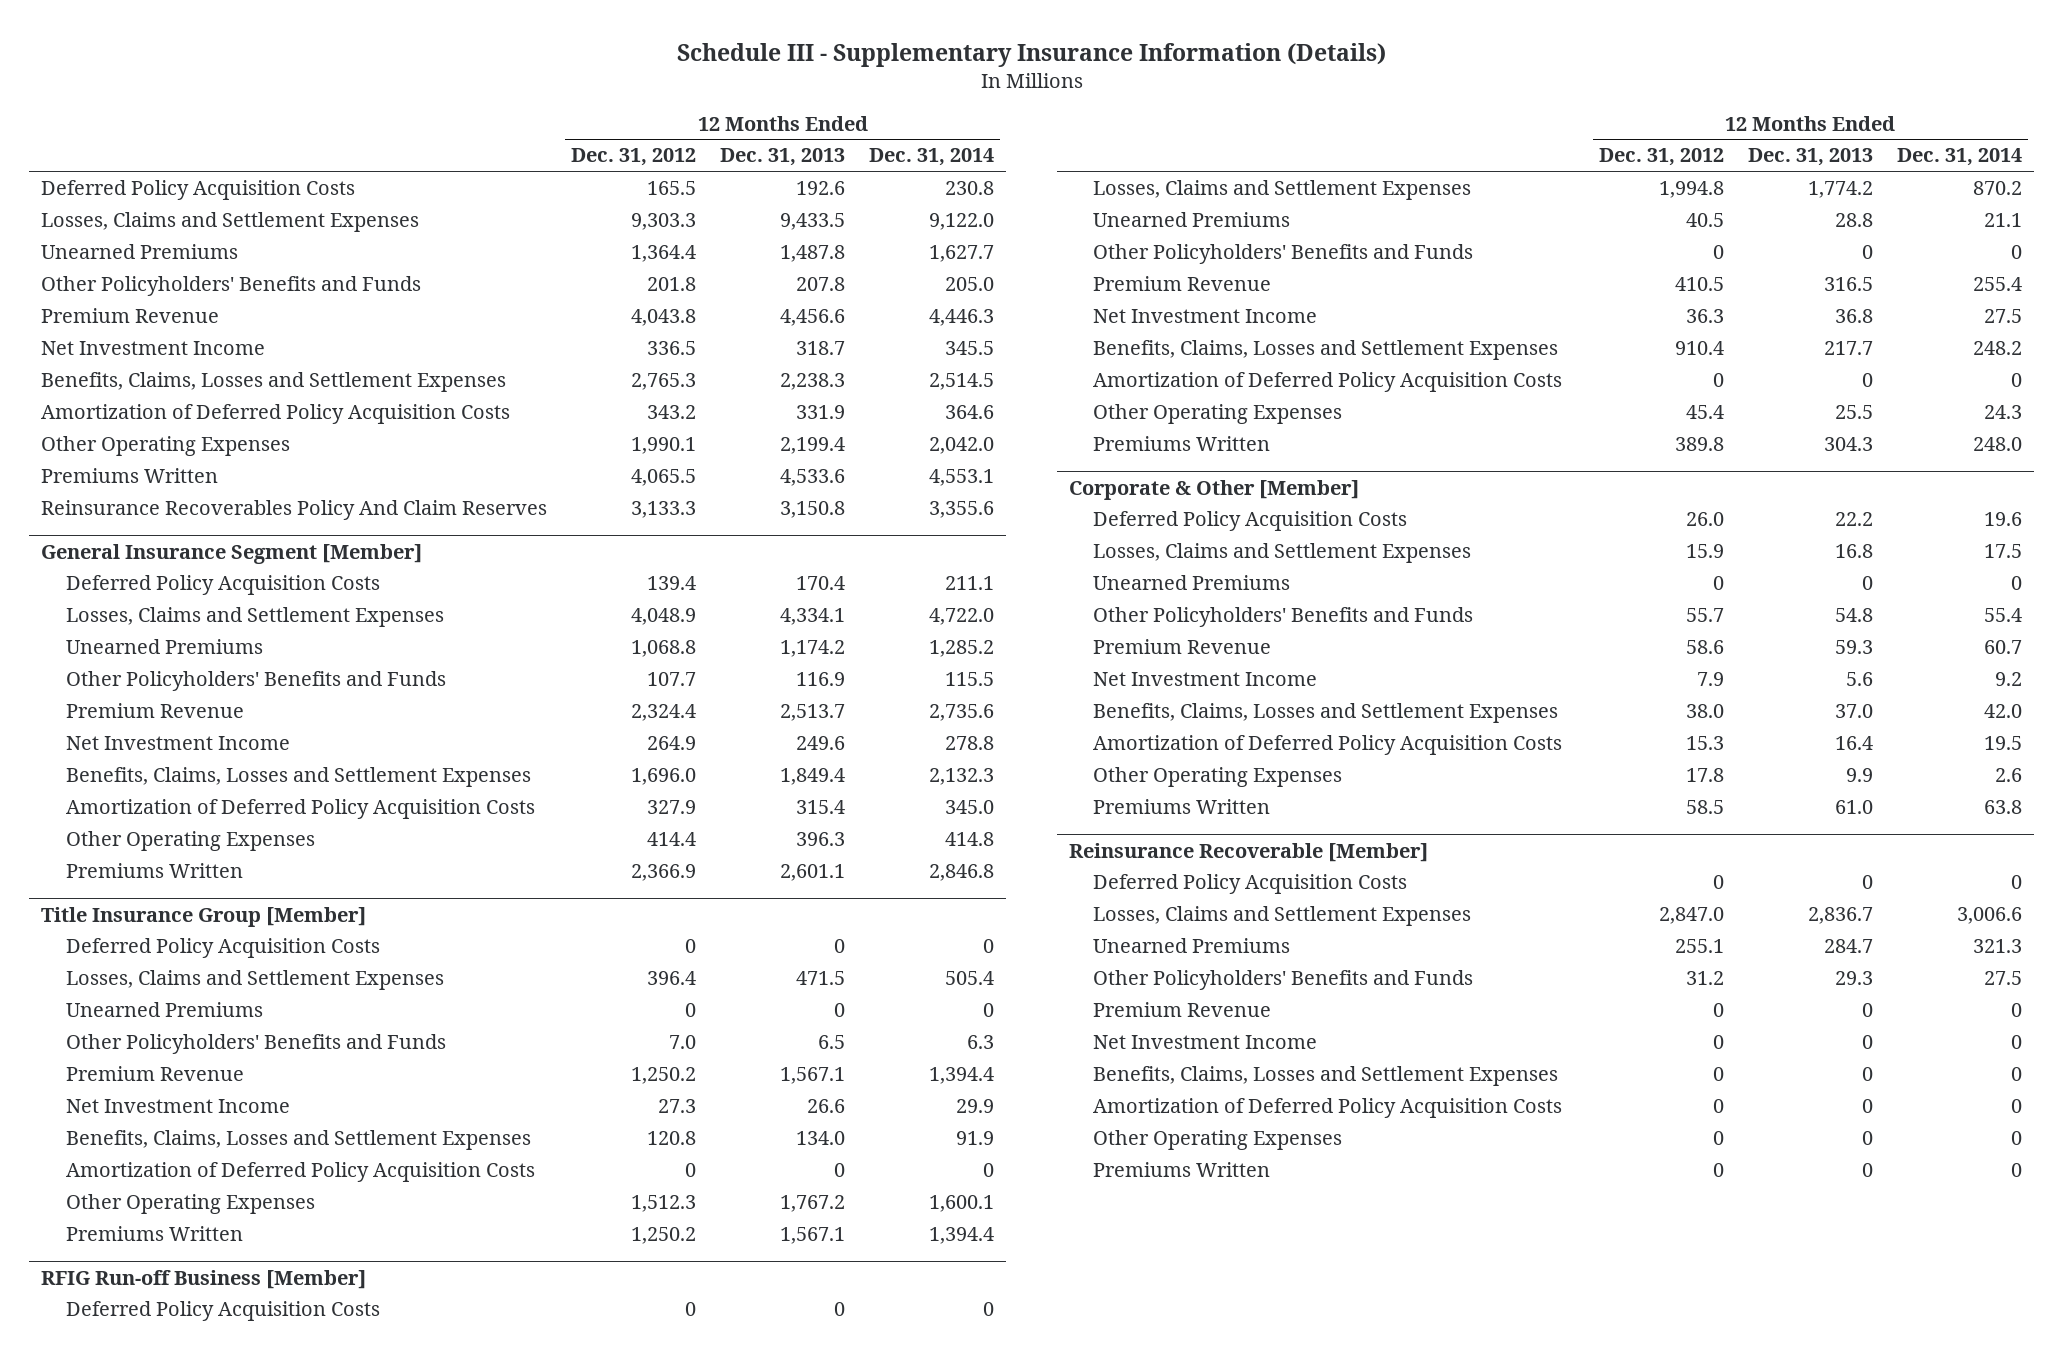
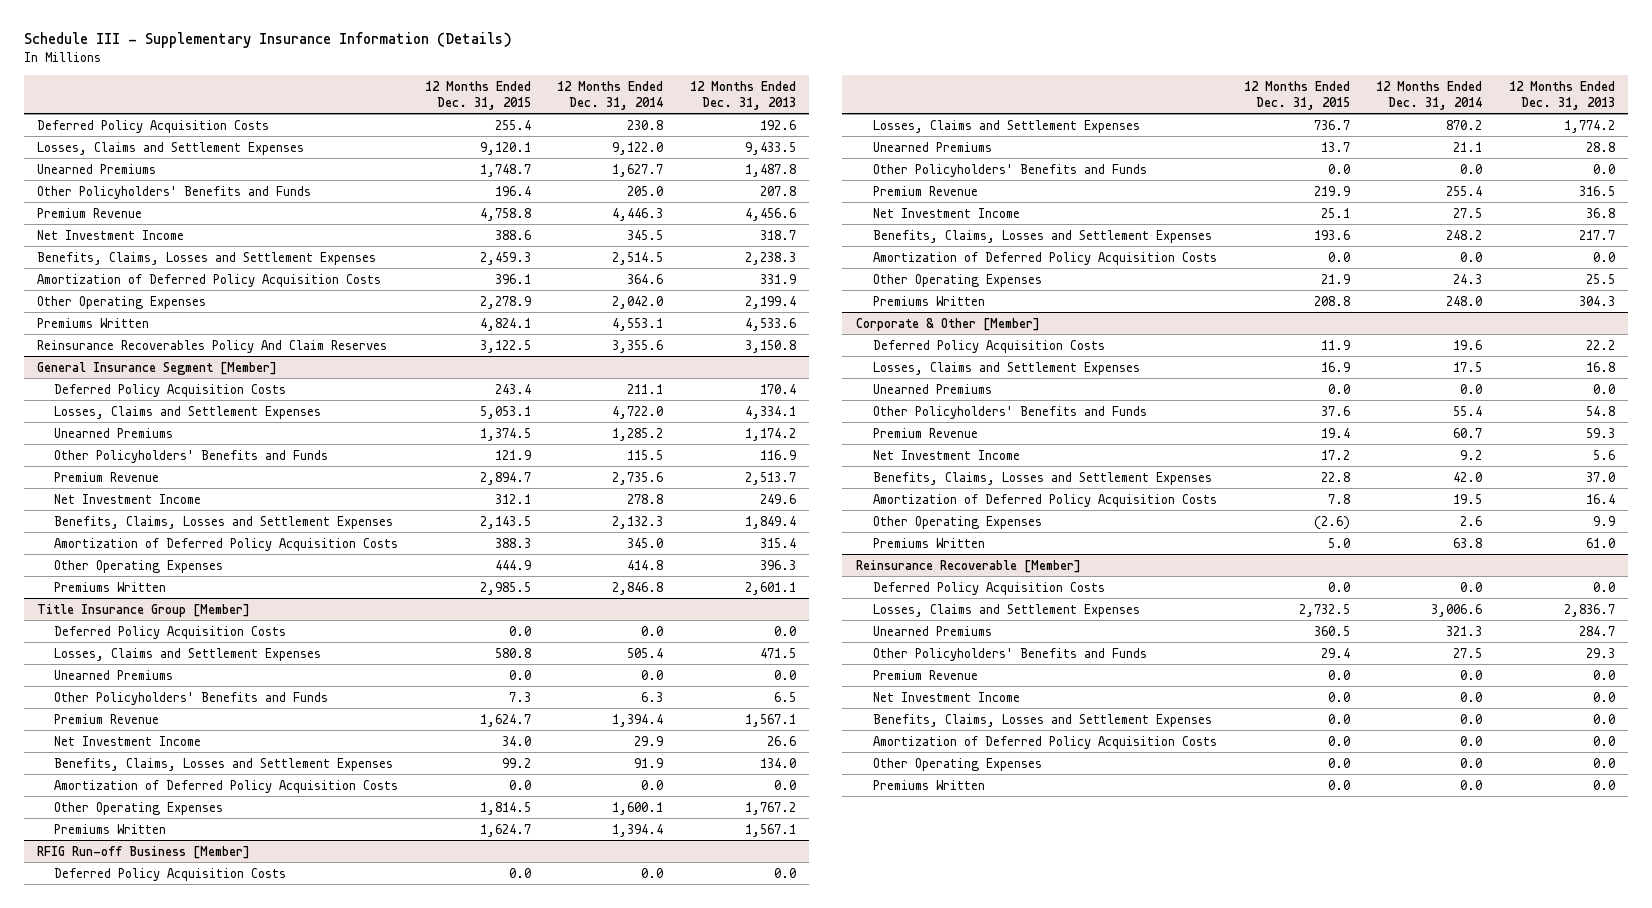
[571,148,697,167] Dec. 31, 2012 -> none
none -> [424,81,531,110] 12 Months Ended Dec. 31, 2015
[834,939,846,954] 0 -> [774,625,797,636] 0.0
[983,939,995,954] 0 -> [641,625,664,636] 0.0
[834,1003,846,1018] 0 -> [774,669,797,680] 0.0
[983,1003,995,1018] 0 -> [641,669,664,680] 0.0
[834,1163,846,1178] 0 -> [774,779,797,790] 0.0
[983,1163,995,1178] 0 -> [641,779,664,790] 0.0
[834,1302,846,1317] 0 -> [774,867,797,878] 0.0
[983,1302,995,1317] 0 -> [641,867,664,878] 0.0
[1861,245,1873,260] 0 -> [1592,163,1615,174] 0.0
[2010,245,2022,260] 0 -> [1460,163,1483,174] 0.0
[1861,373,1873,388] 0 -> [1592,251,1615,262] 0.0
[2010,373,2022,388] 0 -> [1460,251,1483,262] 0.0
[1861,576,1873,591] 0 -> [1592,383,1615,394] 0.0
[2010,576,2022,591] 0 -> [1460,383,1483,394] 0.0
[1861,875,1873,890] 0 -> [1592,581,1615,592] 0.0
[2010,875,2022,890] 0 -> [1460,581,1483,592] 0.0
[1861,1003,1873,1018] 0 -> [1592,669,1615,680] 0.0
[2010,1003,2022,1018] 0 -> [1460,669,1483,680] 0.0
[1861,1035,1873,1050] 0 -> [1592,691,1615,702] 0.0
[2010,1035,2022,1050] 0 -> [1460,691,1483,702] 0.0
[1861,1067,1873,1082] 0 -> [1592,713,1615,724] 0.0
[2010,1067,2022,1082] 0 -> [1460,713,1483,724] 0.0
[1861,1099,1873,1114] 0 -> [1592,735,1615,746] 0.0
[2010,1099,2022,1114] 0 -> [1460,735,1483,746] 0.0
[1861,1131,1873,1146] 0 -> [1592,757,1615,768] 0.0
[2010,1131,2022,1146] 0 -> [1460,757,1483,768] 0.0
[1861,1163,1873,1178] 0 -> [1592,779,1615,790] 0.0
[2010,1163,2022,1178] 0 -> [1460,779,1483,790] 0.0

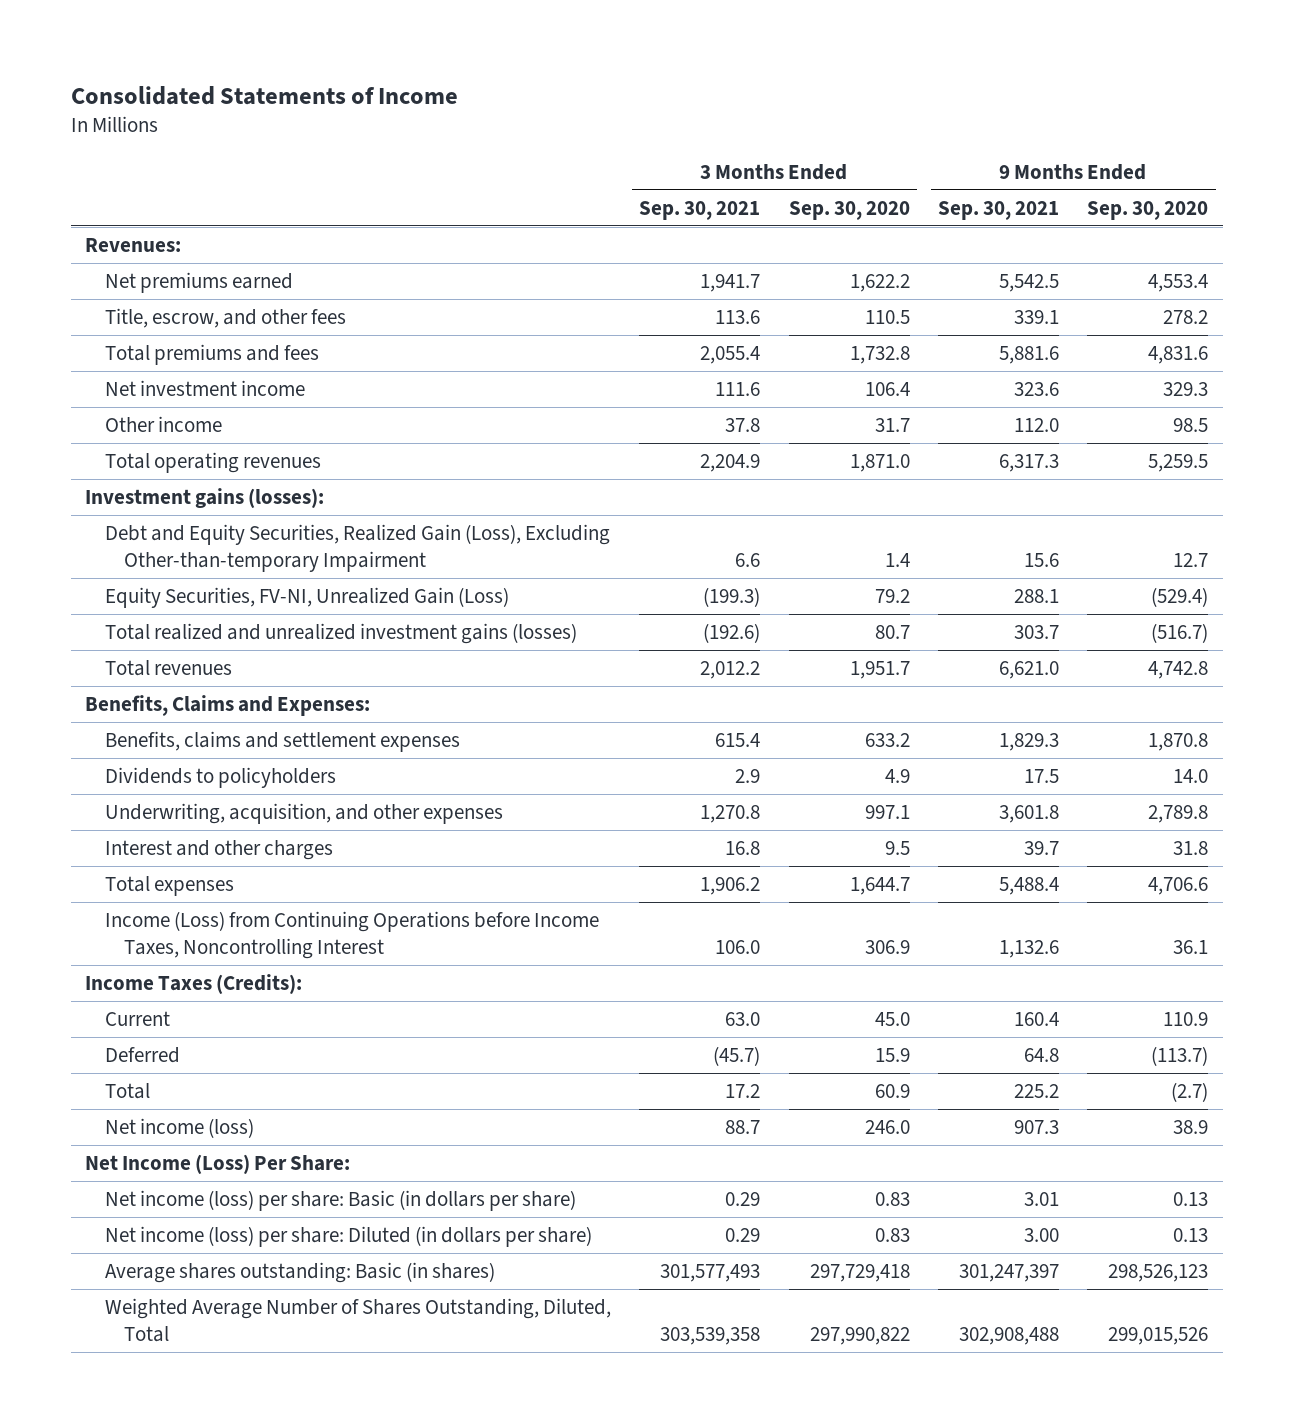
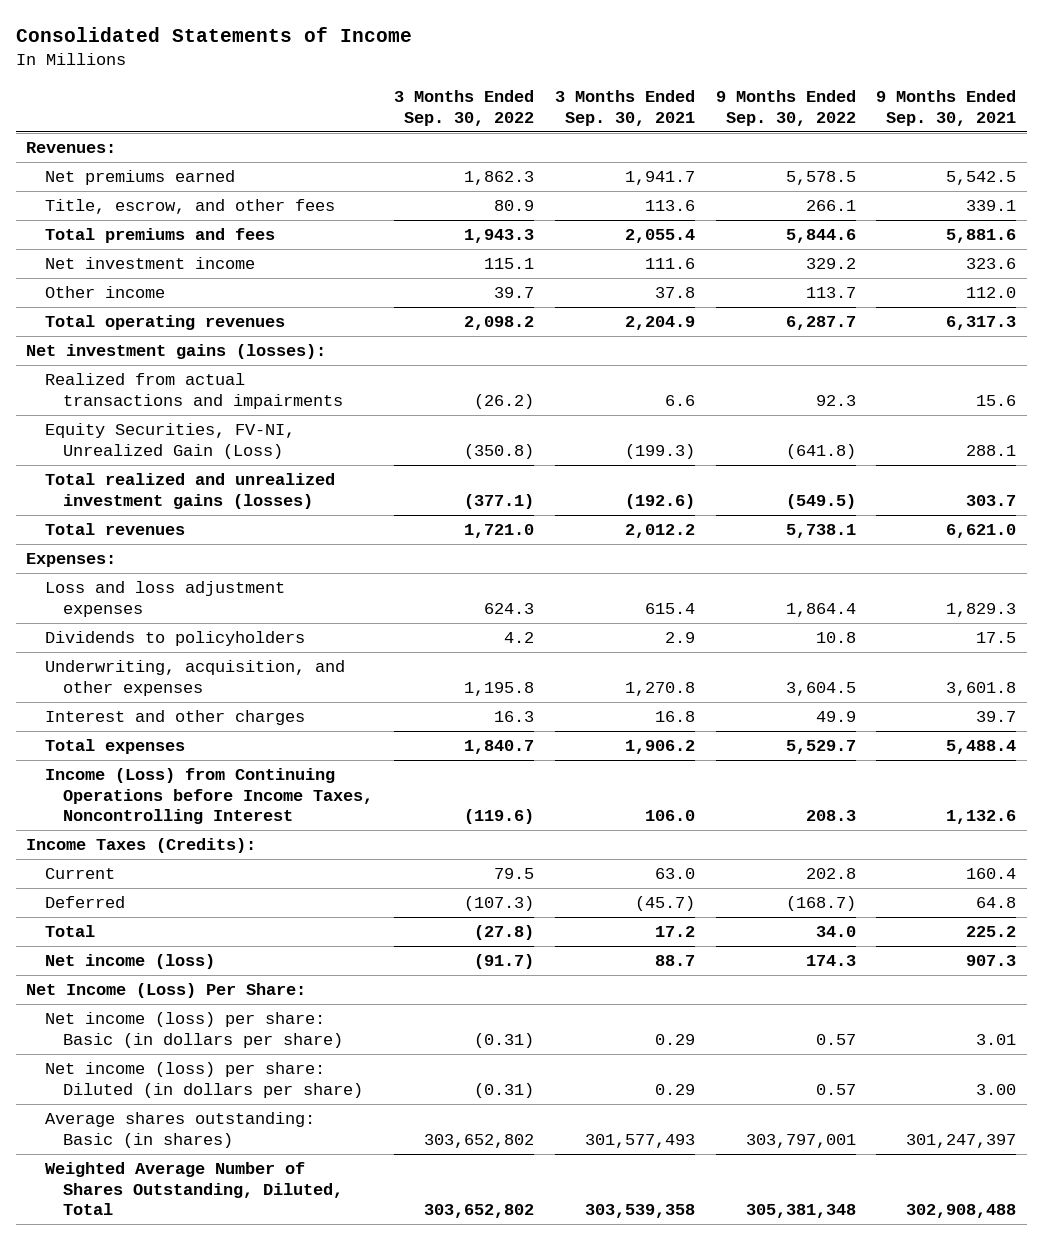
[788,200,910,220] Sep. 30, 2020 -> none
[1087,200,1209,220] Sep. 30, 2020 -> none
none -> [393,90,534,126] 3 Months Ended Sep. 30, 2022
none -> [715,90,856,126] 9 Months Ended Sep. 30, 2022
[85,488,325,509] Investment gains (losses): -> [26,344,327,360] Net investment gains (losses):
[104,524,610,572] Debt and Equity Securities, Realized Gain (Loss), Excluding Other-than-temporary Impairment -> [44,373,344,409] Realized from actual transactions and impairments
[85,695,371,717] Benefits, Claims and Expenses: -> [26,553,117,568] Expenses:
[104,731,460,753] Benefits, claims and settlement expenses -> [44,581,285,617] Loss and loss adjustment expenses

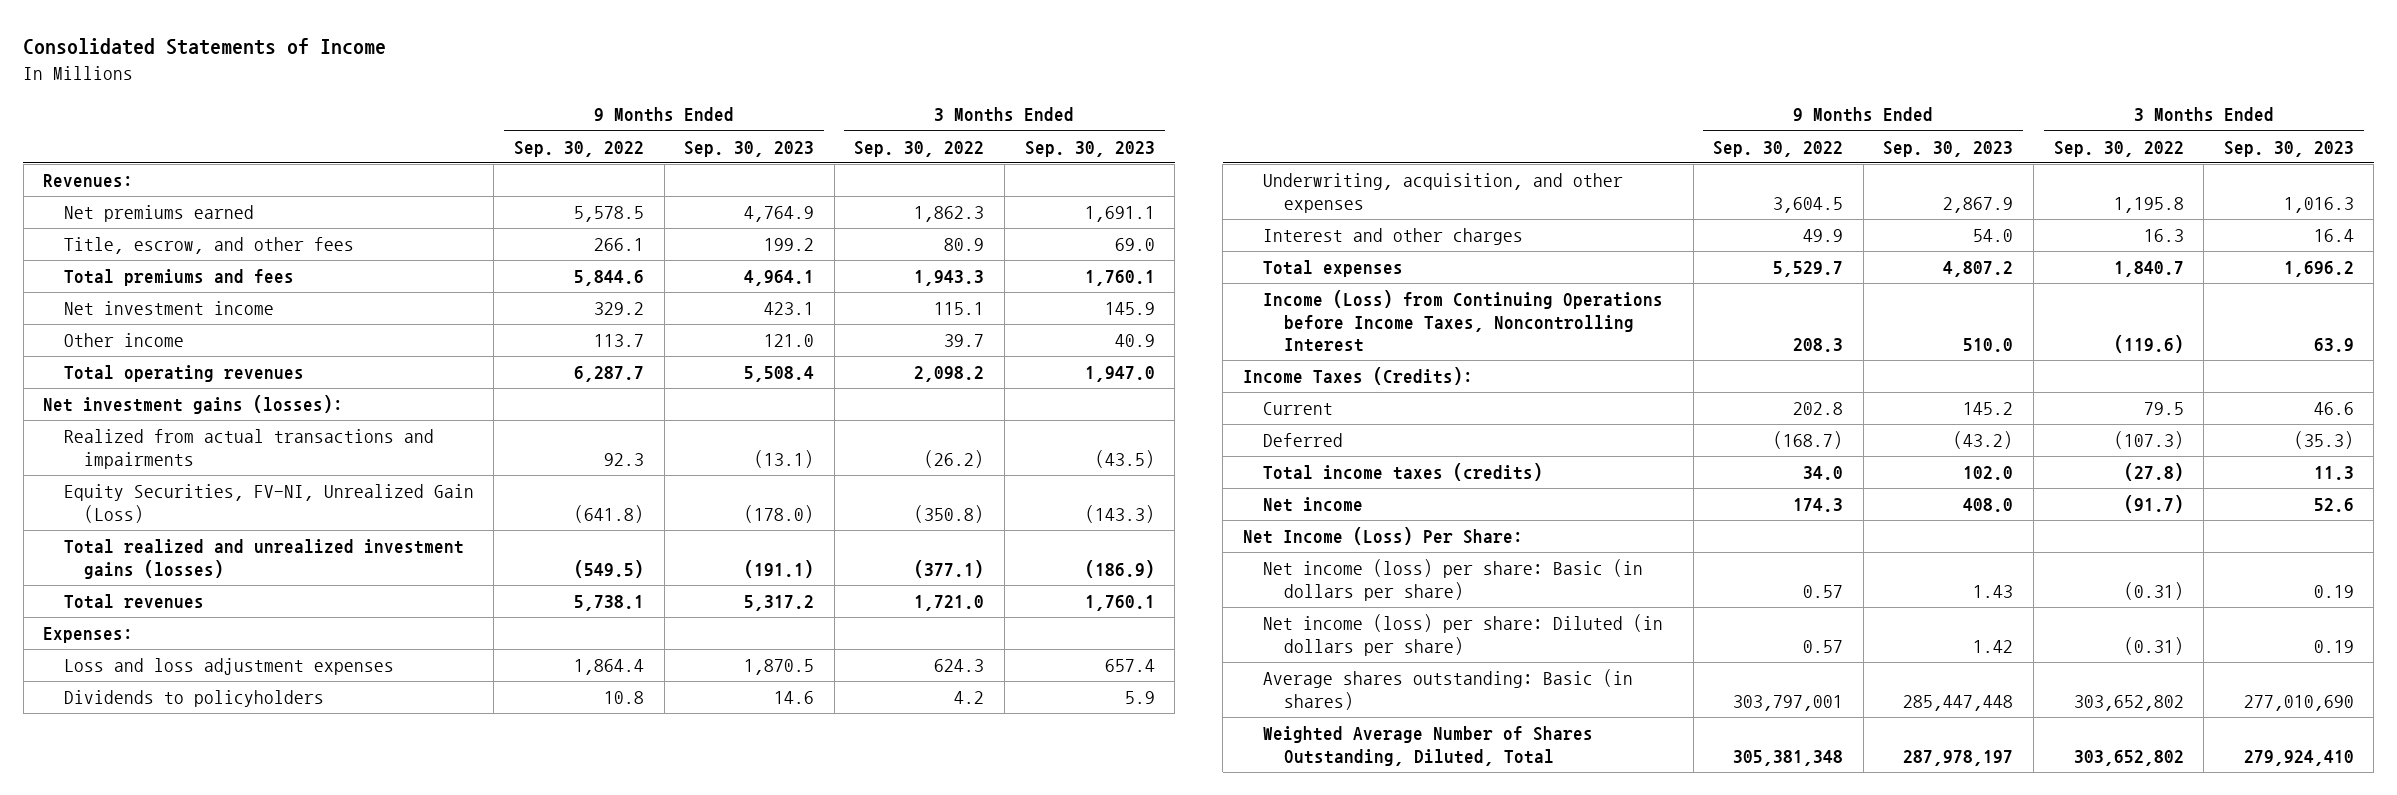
[554,90,695,126] 3 Months Ended Sep. 30, 2021 -> none
[876,90,1017,126] 9 Months Ended Sep. 30, 2021 -> none
none -> [684,140,815,157] Sep. 30, 2023
none -> [1024,140,1155,157] Sep. 30, 2023
[44,925,95,938] Total -> [1263,463,1544,482] Total income taxes (credits)
[44,954,215,970] Net income (loss) -> [1263,497,1364,513] Net income

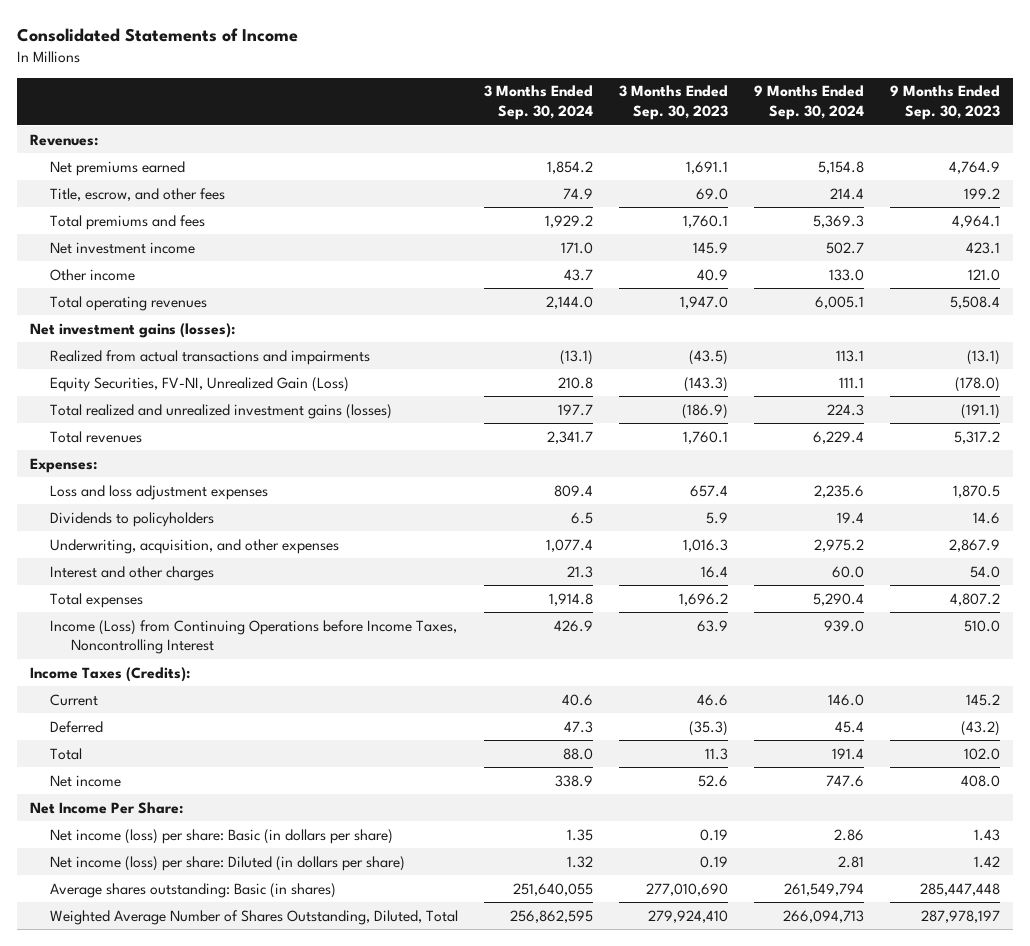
[514,140,645,157] Sep. 30, 2022 -> none
[854,140,985,157] Sep. 30, 2022 -> none
none -> [484,85,594,120] 3 Months Ended Sep. 30, 2024
none -> [753,85,864,120] 9 Months Ended Sep. 30, 2024
[1263,463,1544,482] Total income taxes (credits) -> [50,747,83,760] Total
[1242,527,1523,546] Net Income (Loss) Per Share: -> [30,801,184,814] Net Income Per Share:

